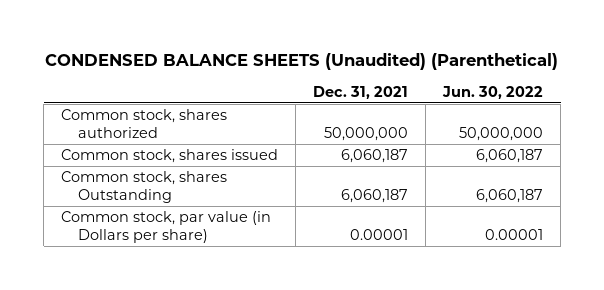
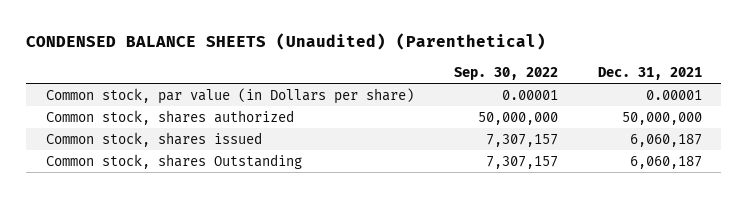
[442,85,544,99] Jun. 30, 2022 -> none
none -> [453,66,558,80] Sep. 30, 2022
[61,211,272,243] Common stock, par value (in Dollars per share) -> [45,87,414,104] Common stock, par value (in Dollars per share)

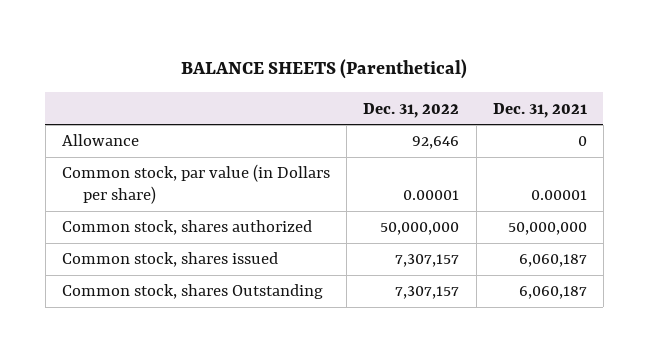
[26,33,547,51] CONDENSED BALANCE SHEETS (Unaudited) (Parenthetical) -> [181,58,468,79] BALANCE SHEETS (Parenthetical)
[453,66,558,80] Sep. 30, 2022 -> none
none -> [363,102,460,118] Dec. 31, 2022
none -> [61,134,139,147] Allowance

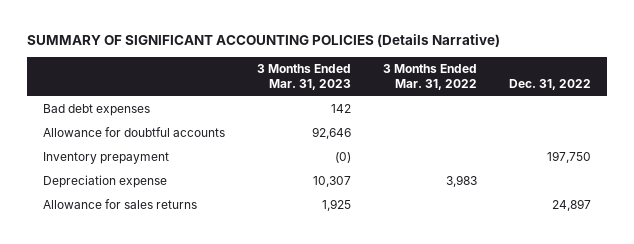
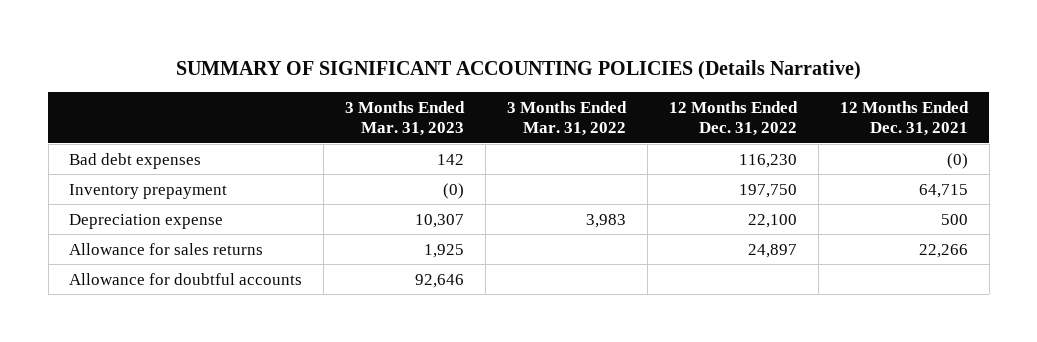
[508,79,591,91] Dec. 31, 2022 -> none
none -> [668,100,798,137] 12 Months Ended Dec. 31, 2022
none -> [839,100,969,137] 12 Months Ended Dec. 31, 2021
[42,127,225,138] Allowance for doubtful accounts -> [69,272,303,285] Allowance for doubtful accounts

